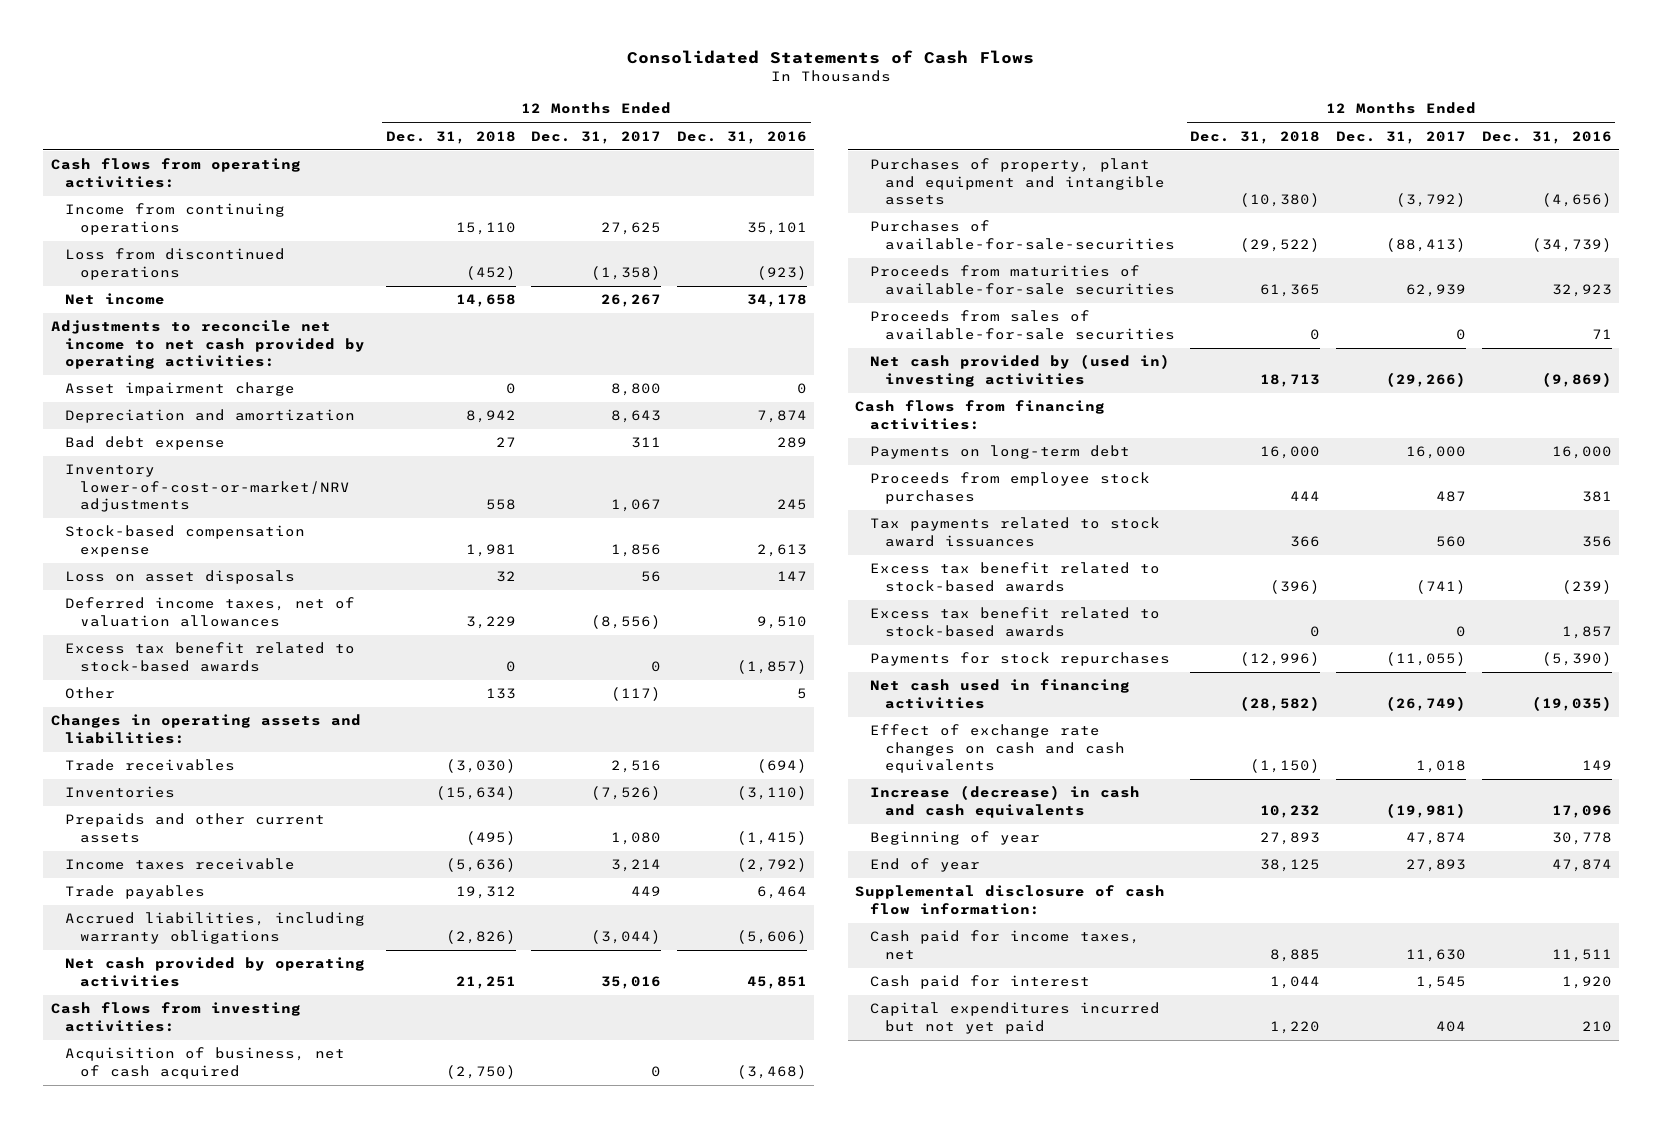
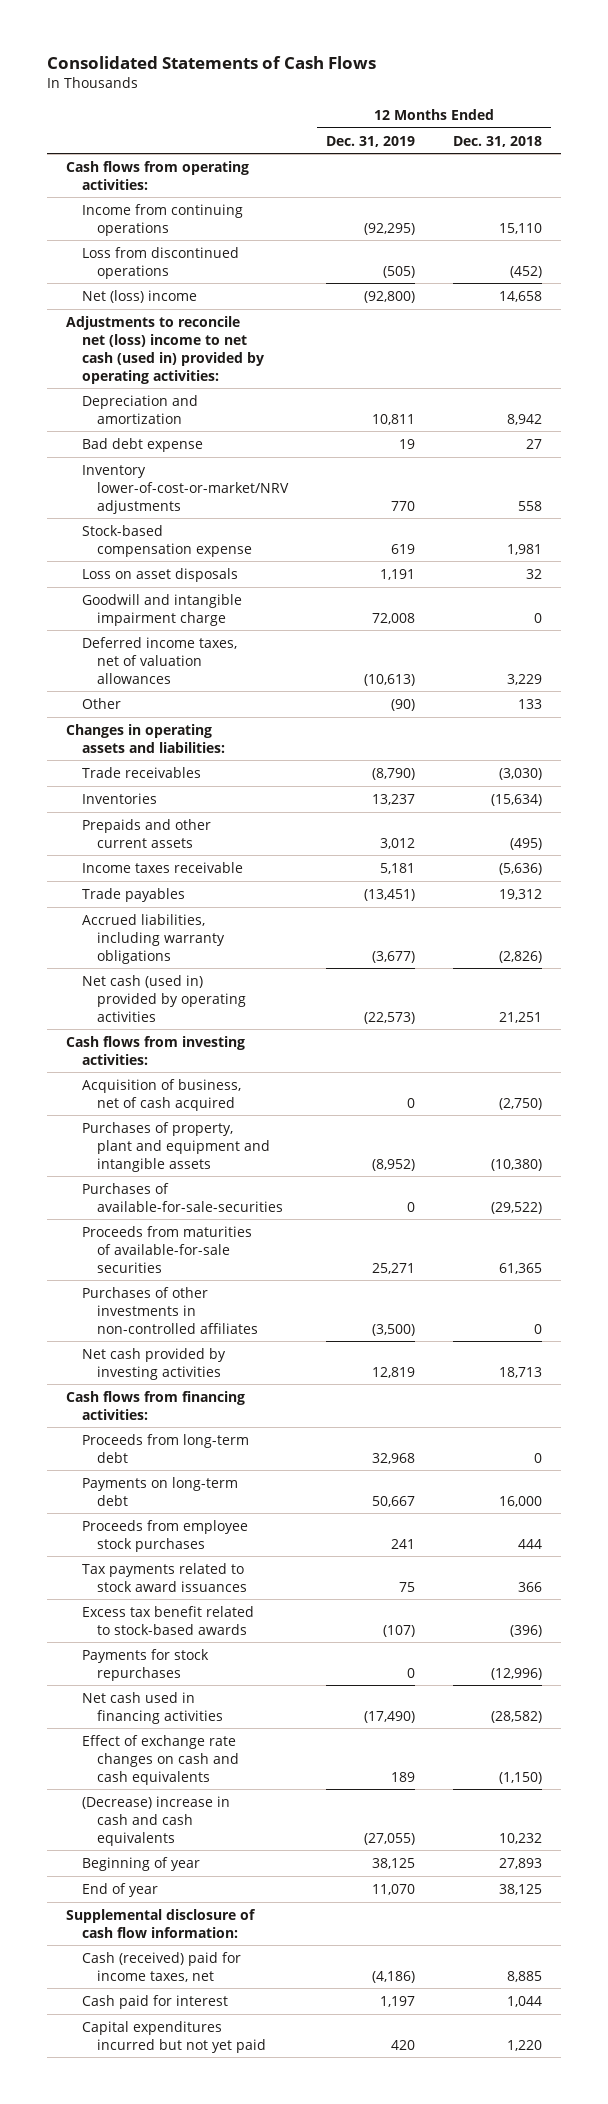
[531,130,662,144] Dec. 31, 2017 -> none
[676,130,807,144] Dec. 31, 2016 -> none
none -> [326,135,416,147] Dec. 31, 2019
[65,382,296,397] Asset impairment charge -> none
[65,293,166,306] Net income -> [81,289,197,303] Net (loss) income
[50,320,366,369] Adjustments to reconcile net income to net cash provided by operating activities: -> [65,315,264,384] Adjustments to reconcile net (loss) income to net cash (used in) provided by operating activities:
none -> [81,593,242,626] Goodwill and intangible impairment charge
[65,642,356,672] Excess tax benefit related to stock-based awards -> none
[65,957,366,987] Net cash provided by operating activities -> [81,974,247,1022] Net cash (used in) provided by operating activities
[870,310,1175,340] Proceeds from sales of available-for-sale securities -> none
none -> [81,1286,259,1334] Purchases of other investments in non-controlled affiliates
[870,354,1171,387] Net cash provided by (used in) investing activities -> [81,1347,226,1380] Net cash provided by investing activities
none -> [81,1433,249,1463] Proceeds from long-term debt
[870,607,1161,637] Excess tax benefit related to stock-based awards -> none
[870,785,1141,818] Increase (decrease) in cash and cash equivalents -> [81,1795,230,1846] (Decrease) increase in cash and cash equivalents
[870,930,1141,960] Cash paid for income taxes, net -> [81,1951,241,1982] Cash (received) paid for income taxes, net

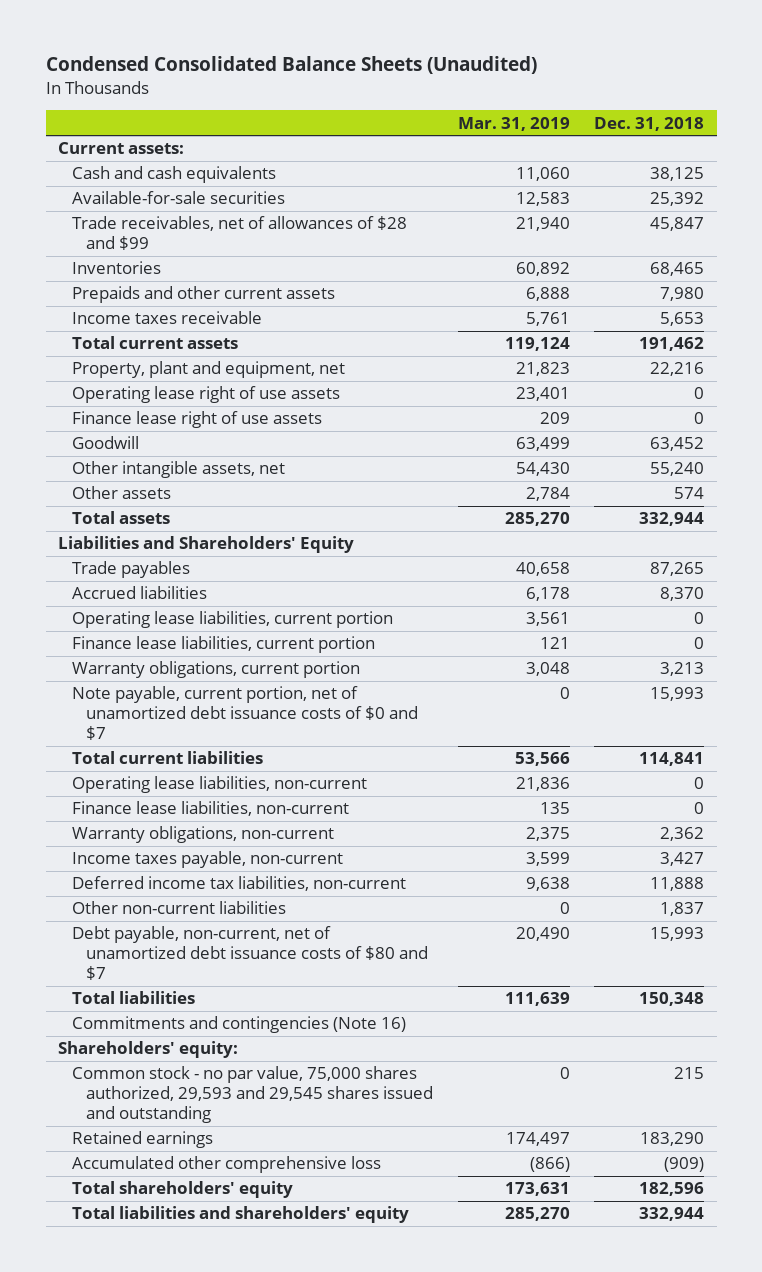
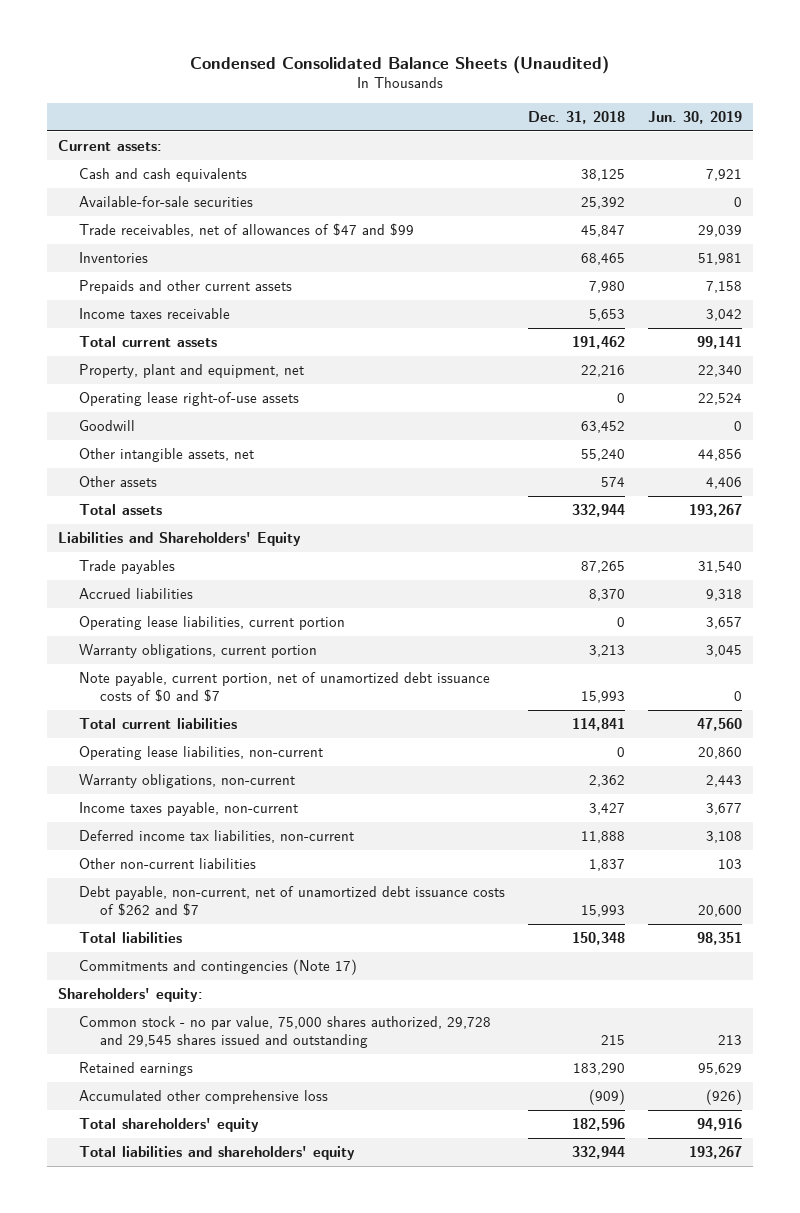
[457,116,570,131] Mar. 31, 2019 -> none
none -> [647,110,742,124] Jun. 30, 2019
[71,216,407,251] Trade receivables, net of allowances of $28 and $99 -> [78,223,414,238] Trade receivables, net of allowances of $47 and $99
[71,411,322,429] Finance lease right of use assets -> none
[71,386,340,404] Operating lease right of use assets -> [78,392,299,407] Operating lease right-of-use assets
[71,636,375,654] Finance lease liabilities, current portion -> none
[71,801,349,817] Finance lease liabilities, non-current -> none
[71,926,428,981] Debt payable, non-current, net of unamortized debt issuance costs of $80 and $7 -> [78,886,505,917] Debt payable, non-current, net of unamortized debt issuance costs of $262 and $7
[71,1016,406,1034] Commitments and contingencies (Note 16) -> [78,959,357,976] Commitments and contingencies (Note 17)
[71,1066,433,1124] Common stock - no par value, 75,000 shares authorized, 29,593 and 29,545 shares issued and outstanding -> [78,1016,491,1049] Common stock - no par value, 75,000 shares authorized, 29,728 and 29,545 shares issued and outstanding

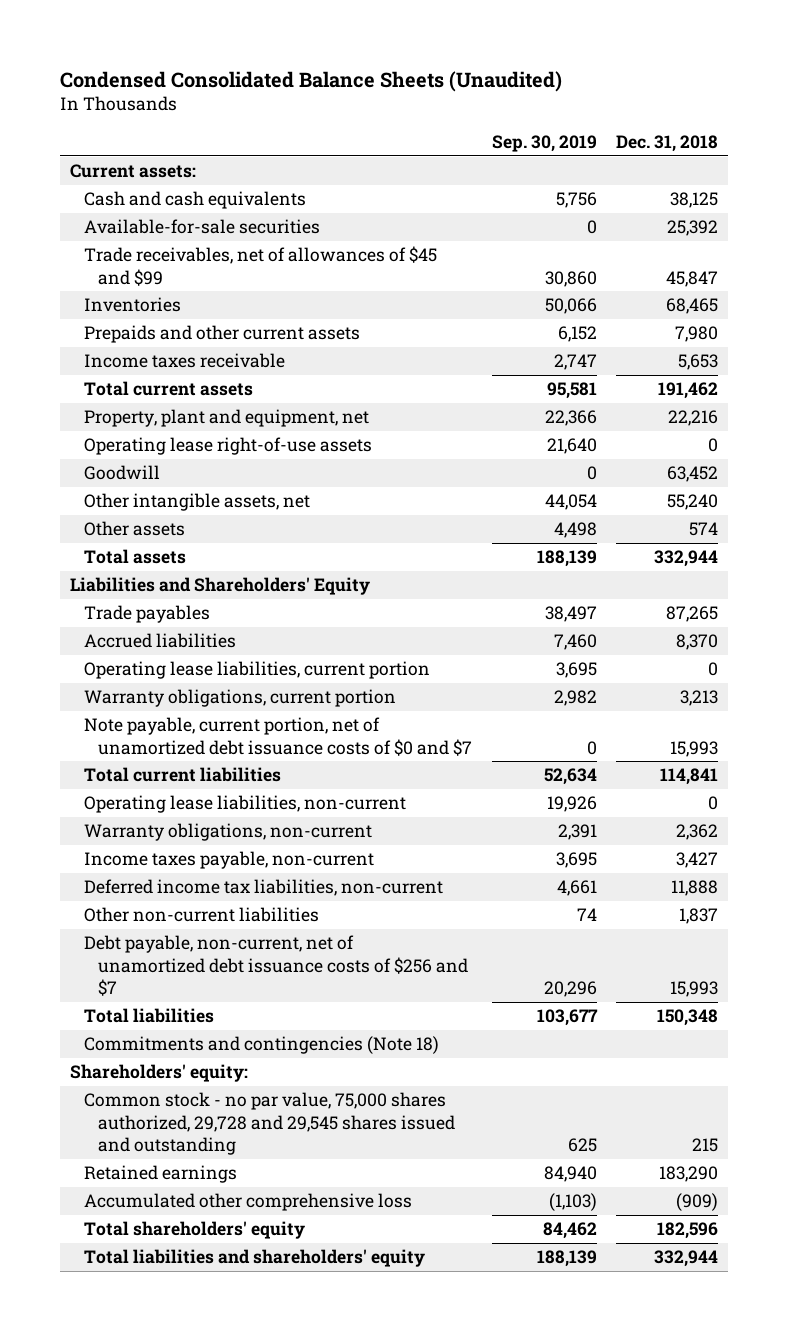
[647,110,742,124] Jun. 30, 2019 -> none
none -> [491,134,597,152] Sep. 30, 2019
[78,223,414,238] Trade receivables, net of allowances of $47 and $99 -> [84,246,438,286] Trade receivables, net of allowances of $45 and $99
[78,886,505,917] Debt payable, non-current, net of unamortized debt issuance costs of $262 and $7 -> [84,935,469,997] Debt payable, non-current, net of unamortized debt issuance costs of $256 and $7
[78,959,357,976] Commitments and contingencies (Note 17) -> [84,1036,440,1055] Commitments and contingencies (Note 18)

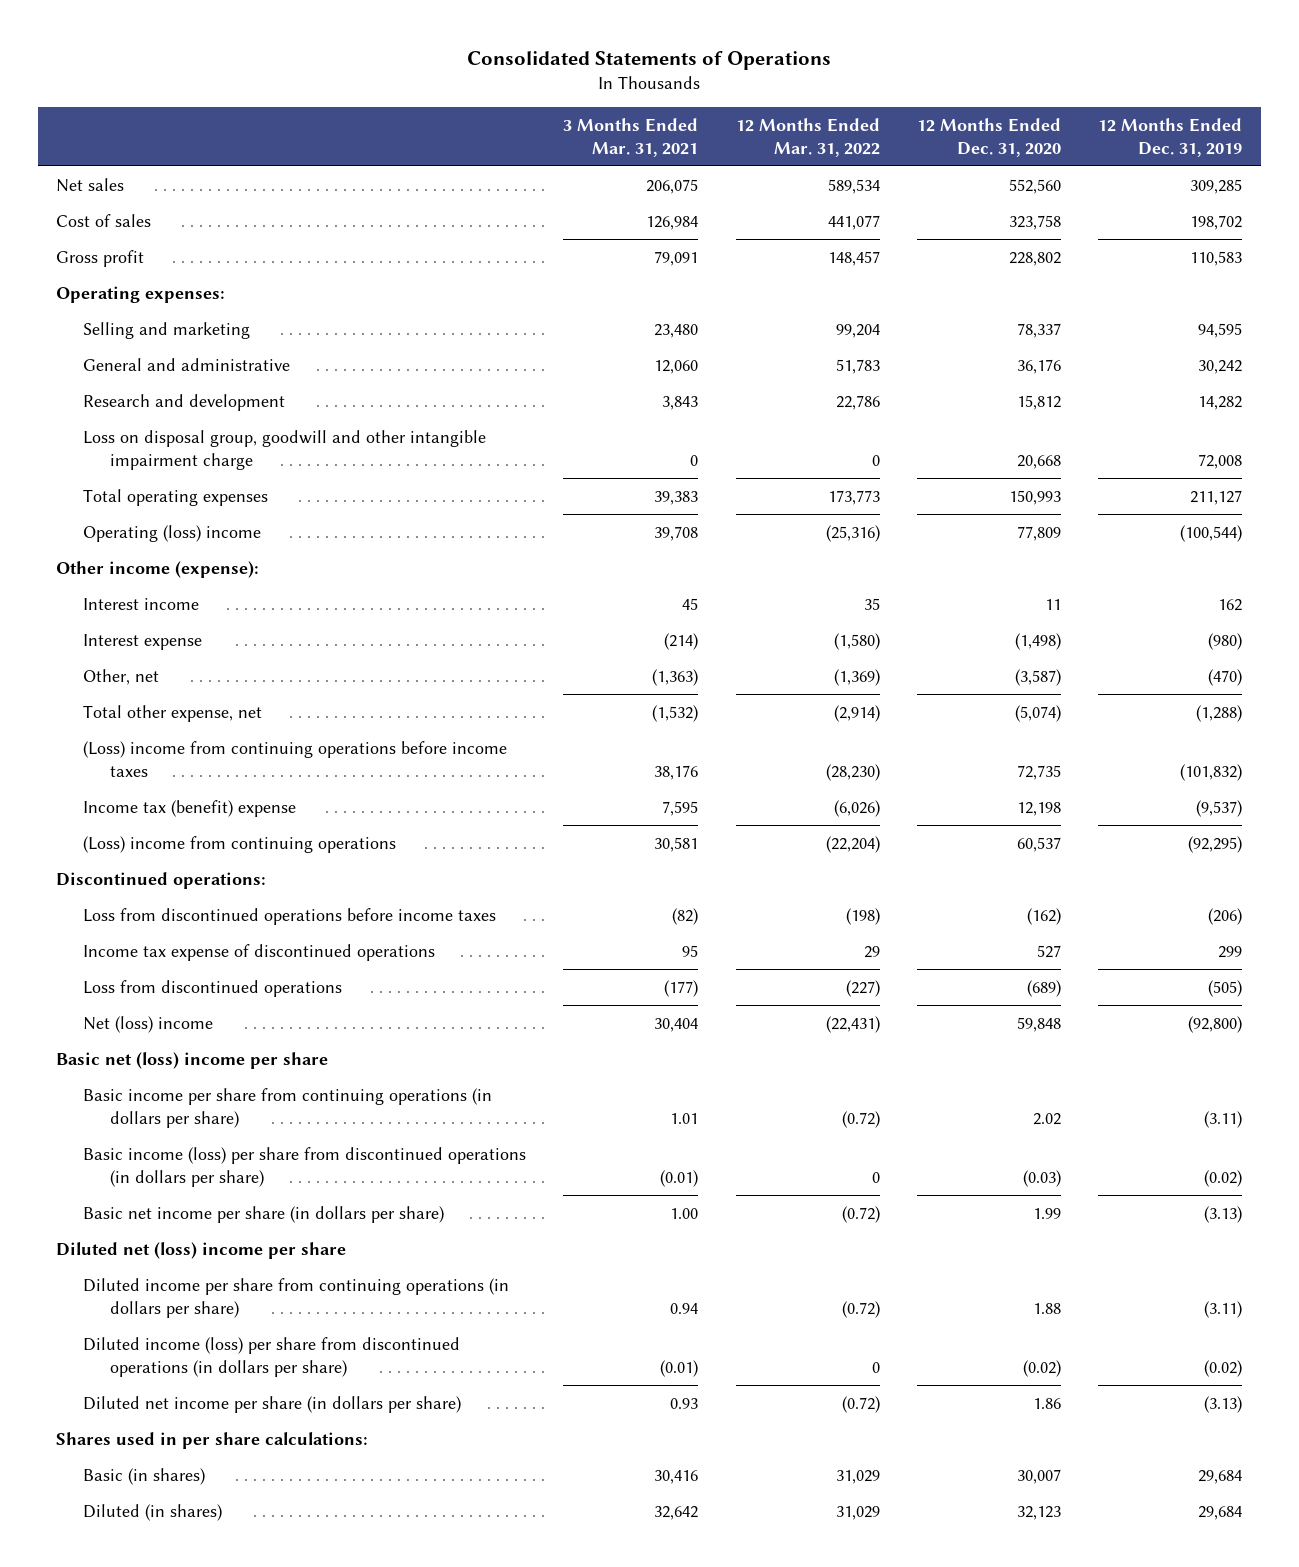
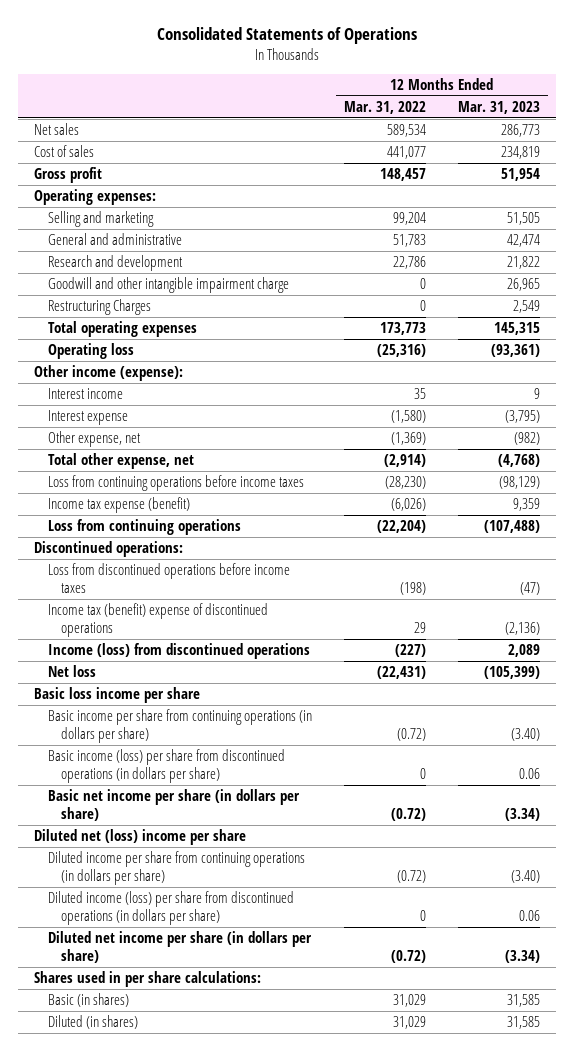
[563,117,699,157] 3 Months Ended Mar. 31, 2021 -> none
[916,117,1061,157] 12 Months Ended Dec. 31, 2020 -> none
[1098,117,1243,157] 12 Months Ended Dec. 31, 2019 -> none
none -> [458,100,541,114] Mar. 31, 2023
[83,429,487,470] Loss on disposal group, goodwill and other intangible impairment charge -> [47,277,289,294] Goodwill and other intangible impairment charge
none -> [47,299,151,316] Restructuring Charges
[83,524,262,542] Operating (loss) income -> [47,343,134,360] Operating loss
[83,668,160,685] Other, net -> [47,431,141,448] Other expense, net
[83,740,508,777] (Loss) income from continuing operations before income taxes -> [47,475,304,492] Loss from continuing operations before income taxes
[83,799,297,817] Income tax (benefit) expense -> [47,497,190,514] Income tax expense (benefit)
[83,835,397,853] (Loss) income from continuing operations -> [47,519,241,536] Loss from continuing operations
[83,943,436,961] Income tax expense of discontinued operations -> [47,603,268,638] Income tax (benefit) expense of discontinued operations
[83,979,343,997] Loss from discontinued operations -> [47,643,310,660] Income (loss) from discontinued operations
[83,1015,214,1033] Net (loss) income -> [47,665,96,678] Net loss
[56,1051,329,1069] Basic net (loss) income per share -> [34,687,201,704] Basic loss income per share

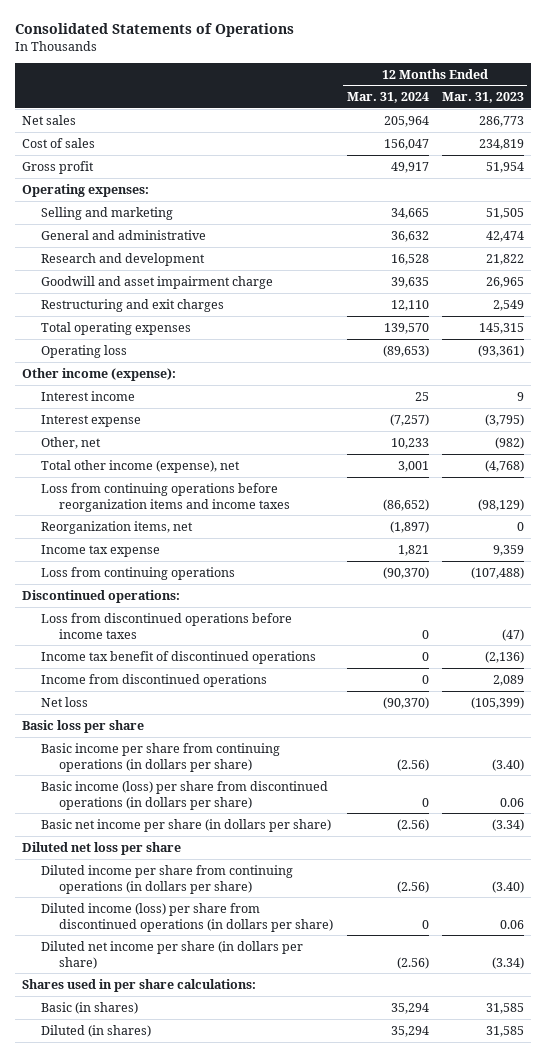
[343,100,426,114] Mar. 31, 2022 -> none
none -> [346,92,429,104] Mar. 31, 2024
[47,277,289,294] Goodwill and other intangible impairment charge -> [40,275,273,289] Goodwill and asset impairment charge
[47,299,151,316] Restructuring Charges -> [40,298,224,312] Restructuring and exit charges
[47,431,141,448] Other expense, net -> [40,436,101,449] Other, net
[47,453,194,470] Total other expense, net -> [40,459,240,473] Total other income (expense), net
[47,475,304,492] Loss from continuing operations before income taxes -> [40,482,291,512] Loss from continuing operations before reorganization items and income taxes
none -> [40,520,193,534] Reorganization items, net
[47,497,190,514] Income tax expense (benefit) -> [40,544,160,557] Income tax expense
[47,603,268,638] Income tax (benefit) expense of discontinued operations -> [40,650,316,664] Income tax benefit of discontinued operations
[47,643,310,660] Income (loss) from discontinued operations -> [40,673,267,687] Income from discontinued operations
[34,687,201,704] Basic loss income per share -> [21,719,144,733] Basic loss per share
[34,829,247,846] Diluted net (loss) income per share -> [21,841,181,855] Diluted net loss per share

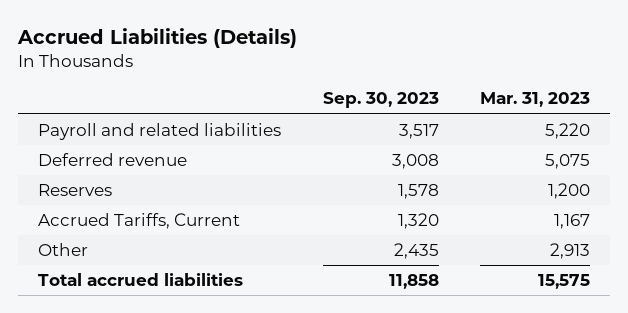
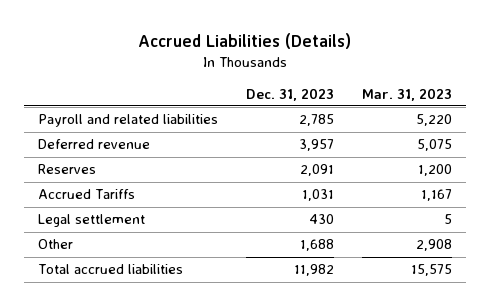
[322,92,439,109] Sep. 30, 2023 -> none
none -> [246,87,335,101] Dec. 31, 2023
[38,212,241,229] Accrued Tariffs, Current -> [38,189,136,200] Accrued Tariffs
none -> [38,214,146,228] Legal settlement
[549,242,590,259] 2,913 -> [416,239,453,252] 2,908

